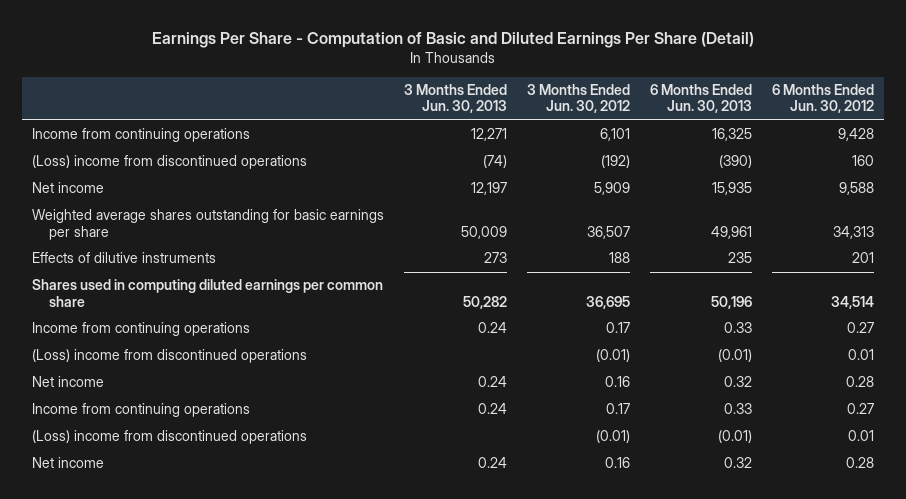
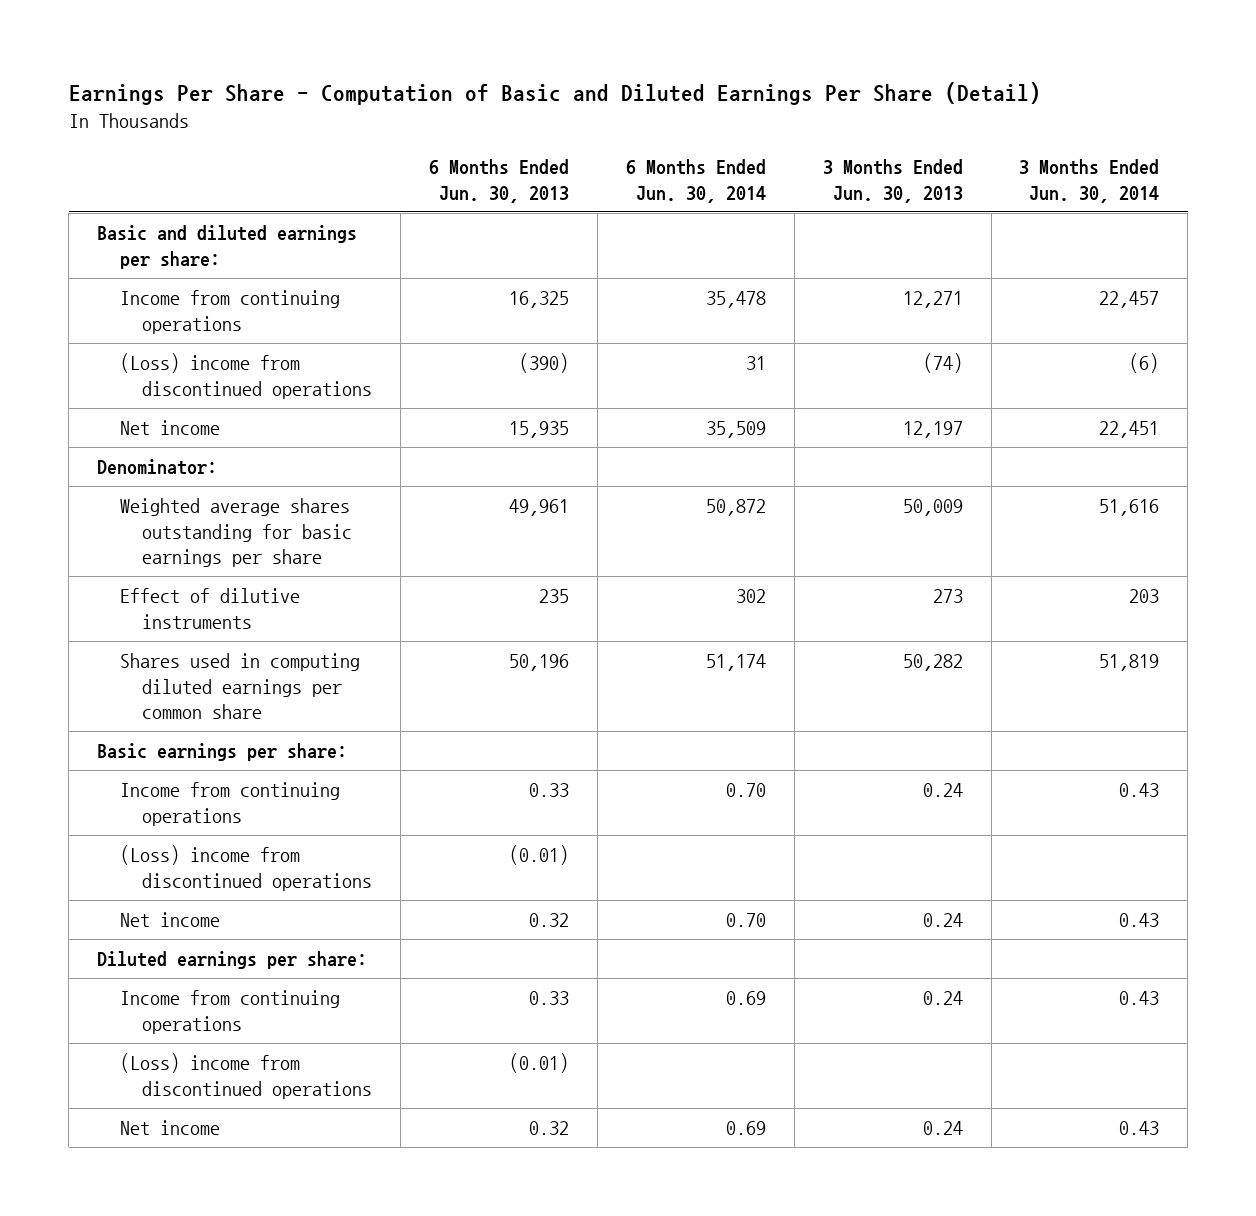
[527,84,631,114] 3 Months Ended Jun. 30, 2012 -> none
[771,84,874,114] 6 Months Ended Jun. 30, 2012 -> none
none -> [625,159,766,203] 6 Months Ended Jun. 30, 2014
none -> [1019,159,1160,203] 3 Months Ended Jun. 30, 2014
none -> [96,224,357,269] Basic and diluted earnings per share:
none -> [96,458,217,475] Denominator:
[32,252,217,264] Effects of dilutive instruments -> [119,587,300,629] Effect of dilutive instruments
none -> [96,742,347,761] Basic earnings per share:
none -> [96,950,367,969] Diluted earnings per share:

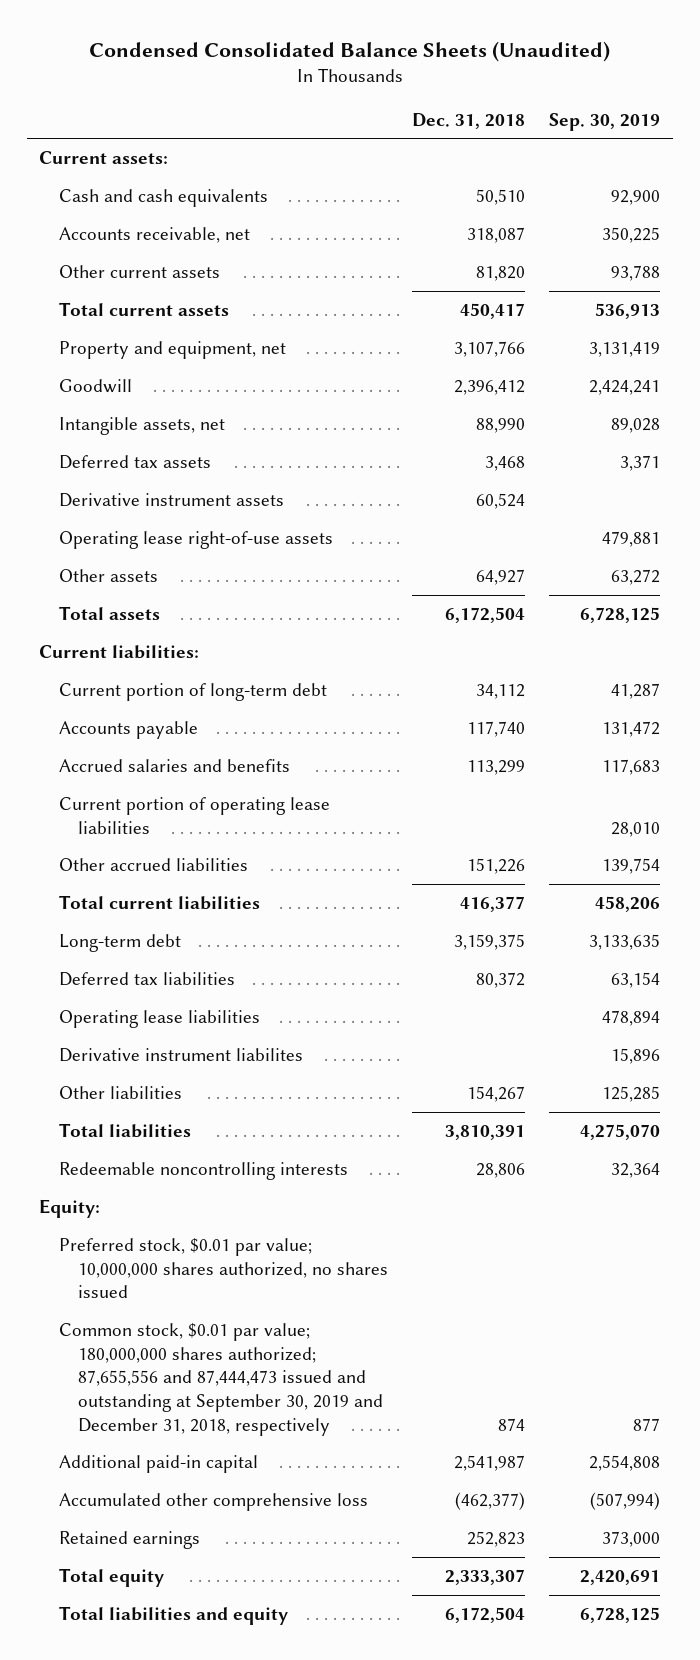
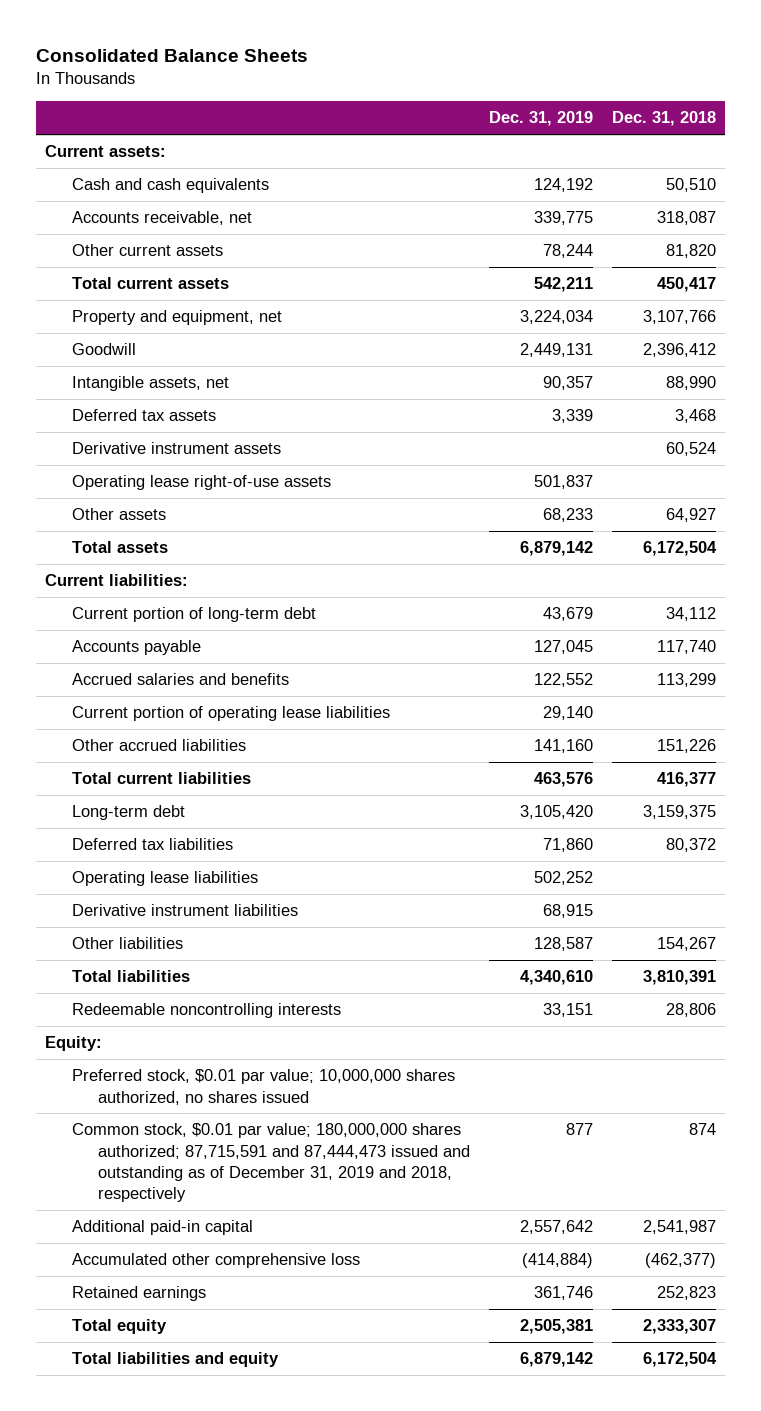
[88,40,610,62] Condensed Consolidated Balance Sheets (Unaudited) -> [36,48,309,62] Consolidated Balance Sheets
[549,112,661,131] Sep. 30, 2019 -> none
none -> [489,111,594,127] Dec. 31, 2019
[58,1047,303,1062] Derivative instrument liabilites -> [71,904,298,917] Derivative instrument liabilities
[58,1322,384,1436] Common stock, $0.01 par value; 180,000,000 shares authorized; 87,655,556 and 87,444,473 issued and outstanding at September 30, 2019 and December 31, 2018, respectively -> [71,1123,471,1203] Common stock, $0.01 par value; 180,000,000 shares authorized; 87,715,591 and 87,444,473 issued and outstanding as of December 31, 2019 and 2018, respectively

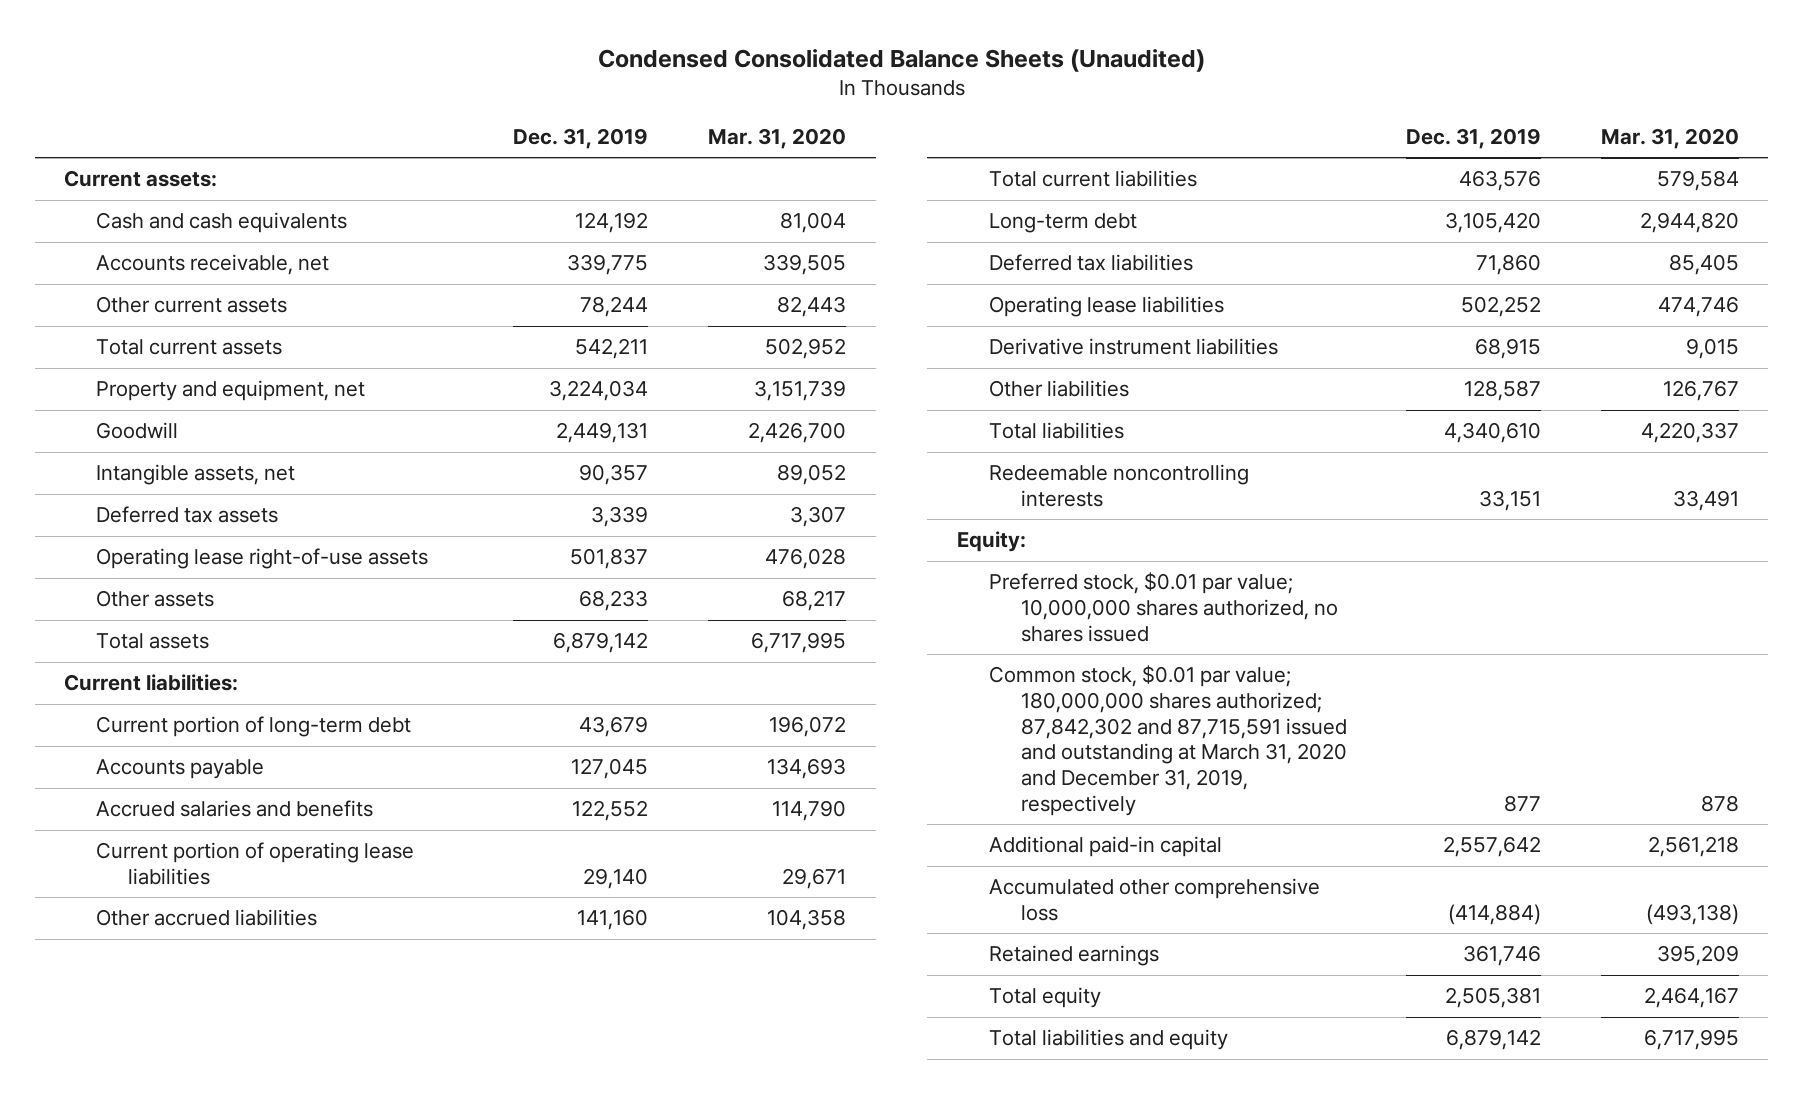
[36,48,309,62] Consolidated Balance Sheets -> [597,48,1205,72] Condensed Consolidated Balance Sheets (Unaudited)
[611,111,716,127] Dec. 31, 2018 -> none
none -> [707,127,846,149] Mar. 31, 2020
[71,442,281,455] Derivative instrument assets -> none
[71,1123,471,1203] Common stock, $0.01 par value; 180,000,000 shares authorized; 87,715,591 and 87,444,473 issued and outstanding as of December 31, 2019 and 2018, respectively -> [989,665,1347,816] Common stock, $0.01 par value; 180,000,000 shares authorized; 87,842,302 and 87,715,591 issued and outstanding at March 31, 2020 and December 31, 2019, respectively

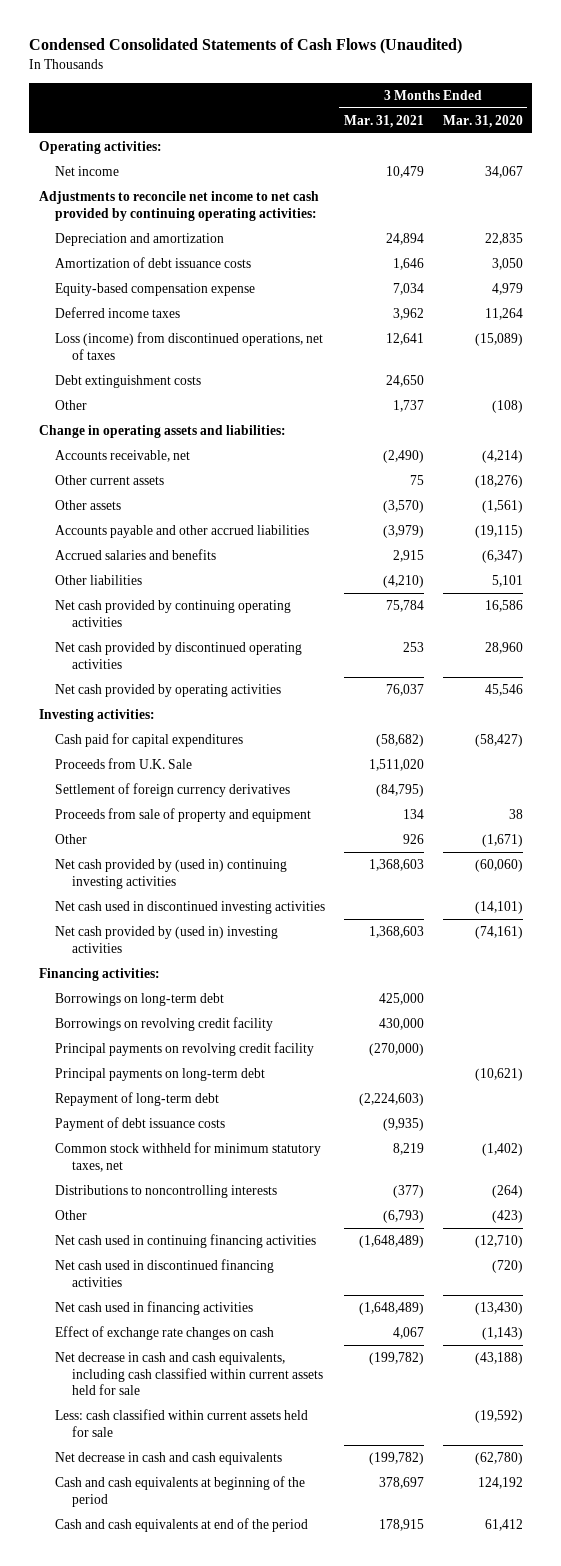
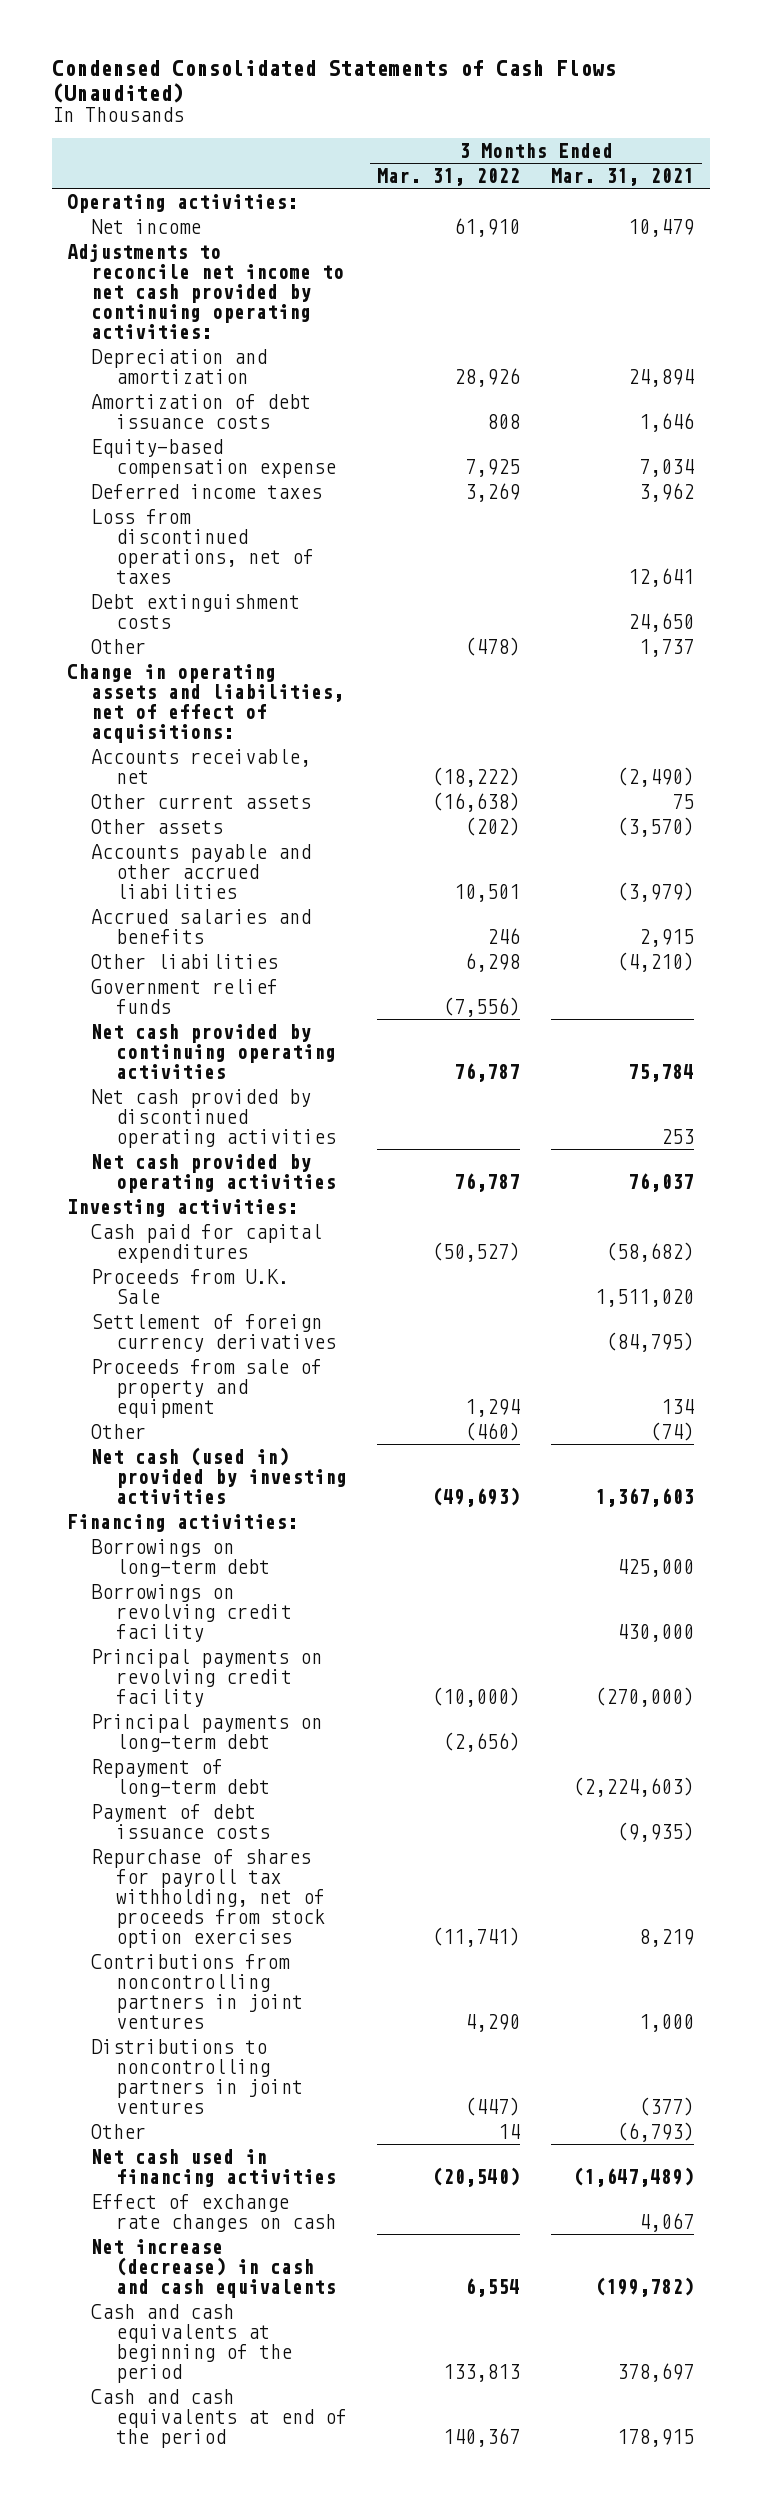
[442,114,523,128] Mar. 31, 2020 -> none
none -> [377,167,521,186] Mar. 31, 2022
[55,331,324,360] Loss (income) from discontinued operations, net of taxes -> [91,508,314,585] Loss from discontinued operations, net of taxes
[38,424,286,438] Change in operating assets and liabilities: -> [67,663,345,744] Change in operating assets and liabilities, net of effect of acquisitions:
none -> [91,978,279,1014] Government relief funds
[55,858,288,889] Net cash provided by (used in) continuing investing activities -> none
[55,900,326,914] Net cash used in discontinued investing activities -> none
[403,833,425,844] 926 -> [650,1421,695,1441] (74)
[55,925,279,953] Net cash provided by (used in) investing activities -> [91,1446,347,1504] Net cash (used in) provided by investing activities
[369,925,425,938] 1,368,603 -> [595,1487,695,1507] 1,367,603
[55,1141,322,1172] Common stock withheld for minimum statutory taxes, net -> [91,1848,325,1949] Repurchase of shares for payroll tax withholding, net of proceeds from stock option exercises
none -> [91,1953,303,2030] Contributions from noncontrolling partners in joint ventures
[55,1184,278,1198] Distributions to noncontrolling interests -> [91,2038,303,2115] Distributions to noncontrolling partners in joint ventures
[55,1233,317,1248] Net cash used in continuing financing activities -> none
[55,1258,275,1287] Net cash used in discontinued financing activities -> none
[359,1301,425,1315] (1,648,489) -> [573,2166,695,2187] (1,647,489)
[55,1351,324,1396] Net decrease in cash and cash equivalents, including cash classified within current assets held for sale -> none
[55,1408,309,1437] Less: cash classified within current assets held for sale -> none
[55,1451,283,1465] Net decrease in cash and cash equivalents -> [91,2238,336,2298] Net increase (decrease) in cash and cash equivalents

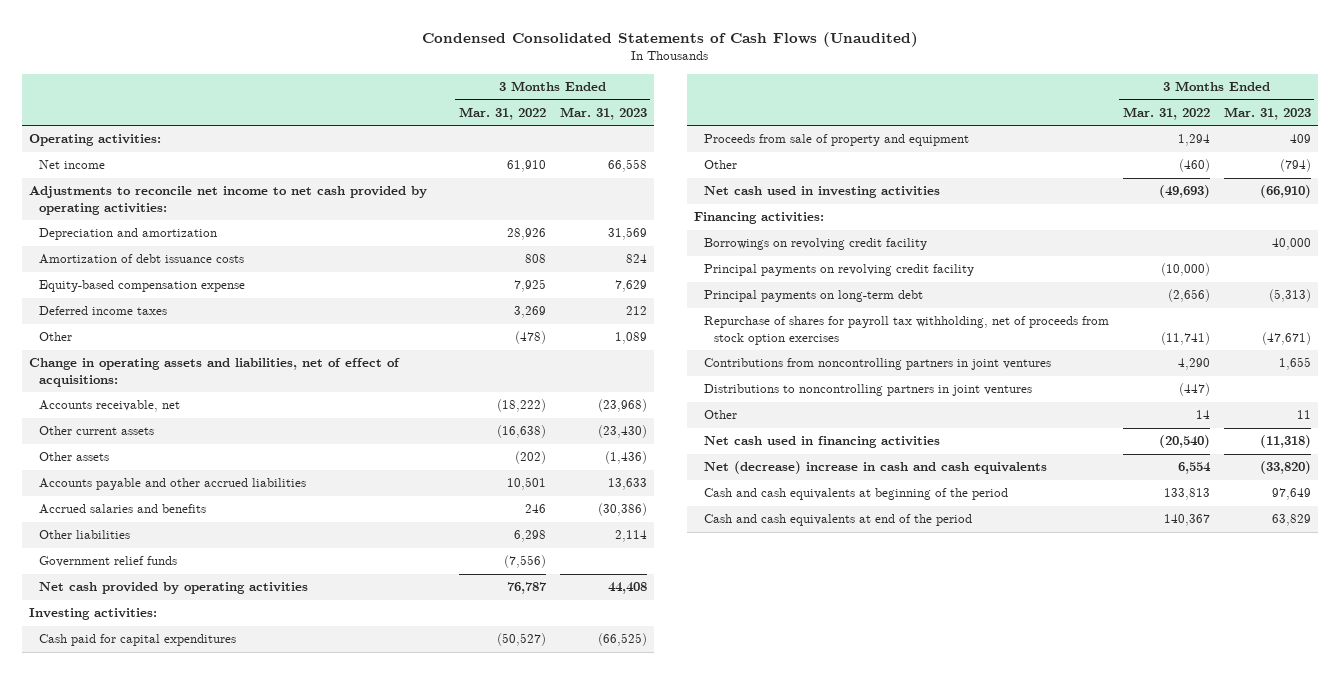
[551,167,695,186] Mar. 31, 2021 -> none
none -> [559,106,647,120] Mar. 31, 2023
[67,243,345,340] Adjustments to reconcile net income to net cash provided by continuing operating activities: -> [29,186,428,215] Adjustments to reconcile net income to net cash provided by operating activities:
[91,508,314,585] Loss from discontinued operations, net of taxes -> none
[91,593,301,629] Debt extinguishment costs -> none
[91,1023,336,1079] Net cash provided by continuing operating activities -> none
[91,1088,336,1148] Net cash provided by discontinued operating activities -> none
[91,1268,290,1304] Proceeds from U.K. Sale -> none
[91,1313,336,1352] Settlement of foreign currency derivatives -> none
[91,1446,347,1504] Net cash (used in) provided by investing activities -> [703,186,940,199] Net cash used in investing activities
[91,1538,270,1577] Borrowings on long-term debt -> none
[91,1758,270,1797] Repayment of long-term debt -> none
[91,1803,270,1839] Payment of debt issuance costs -> none
[91,2193,336,2232] Effect of exchange rate changes on cash -> none
[91,2238,336,2298] Net increase (decrease) in cash and cash equivalents -> [703,461,1047,475] Net (decrease) increase in cash and cash equivalents

